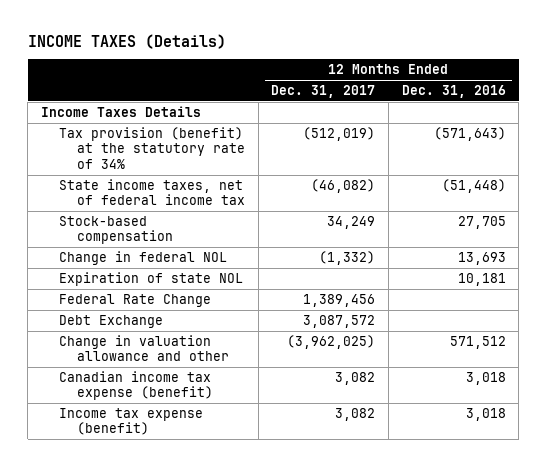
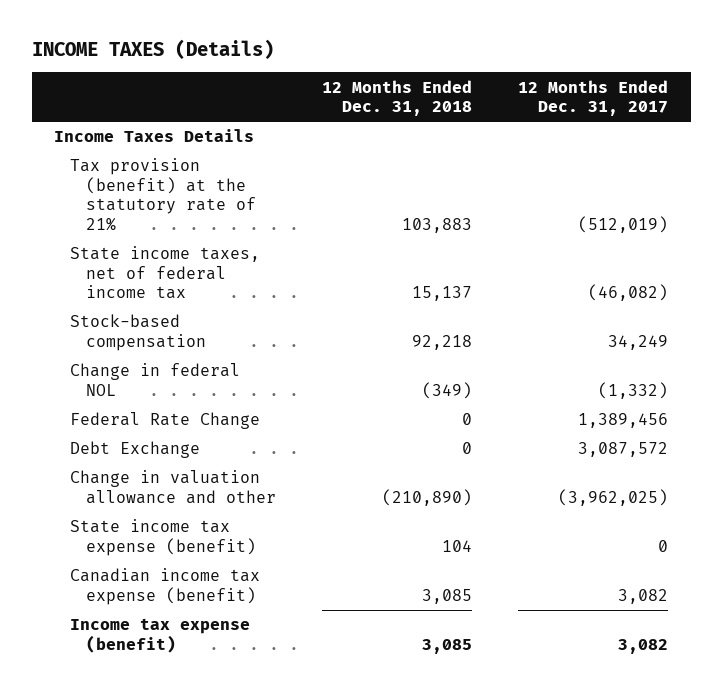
[401,84,506,98] Dec. 31, 2016 -> none
none -> [322,79,473,117] 12 Months Ended Dec. 31, 2018
[58,126,245,170] Tax provision (benefit) at the statutory rate of 34% -> [70,158,257,231] Tax provision (benefit) at the statutory rate of 21%
[58,271,243,286] Expiration of state NOL -> none
none -> [70,519,257,556] State income tax expense (benefit)

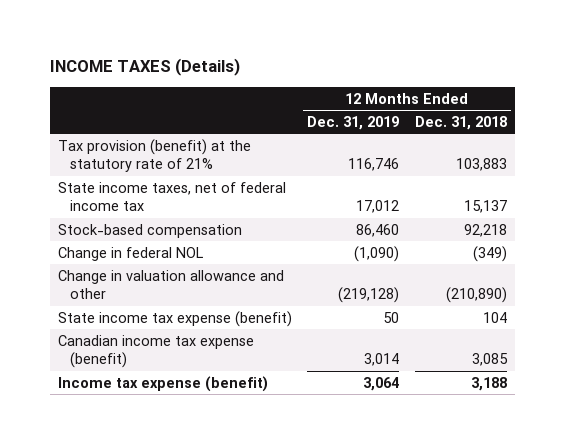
[518,79,669,117] 12 Months Ended Dec. 31, 2017 -> none
none -> [307,115,400,130] Dec. 31, 2019
[54,129,255,143] Income Taxes Details -> none
[70,412,261,430] Federal Rate Change -> none
[70,441,201,459] Debt Exchange -> none
[422,638,473,654] 3,085 -> [471,376,508,391] 3,188

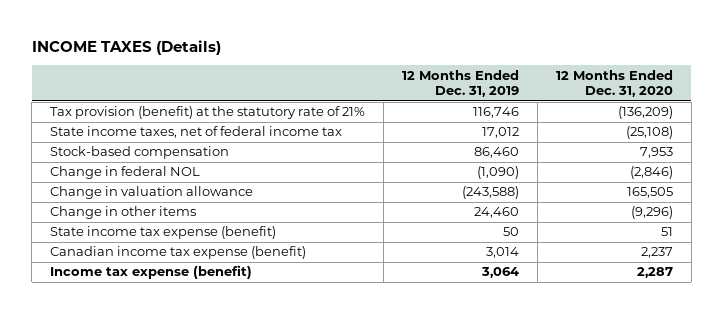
[415,115,508,130] Dec. 31, 2018 -> none
none -> [555,69,673,98] 12 Months Ended Dec. 31, 2020
[57,269,284,300] Change in valuation allowance and other -> [50,186,254,200] Change in valuation allowance
[338,287,400,304] (219,128) -> [461,186,519,200] (243,588)
none -> [50,206,197,220] Change in other items

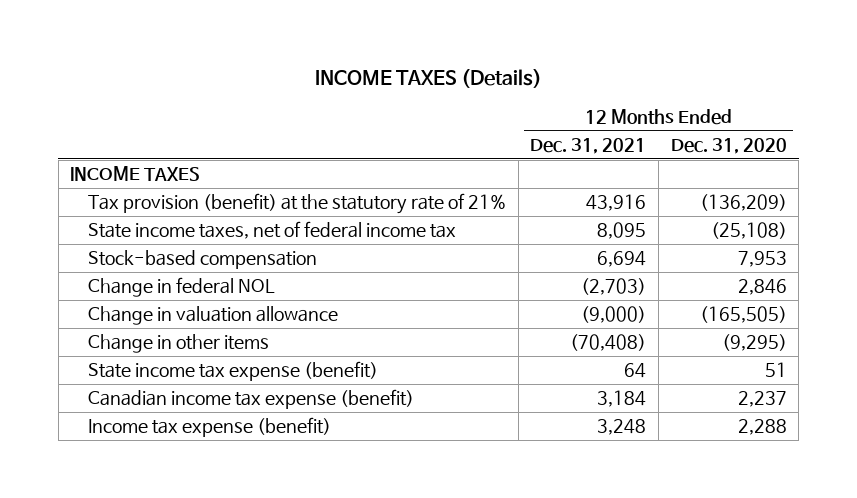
[401,69,519,98] 12 Months Ended Dec. 31, 2019 -> none
none -> [530,137,647,154] Dec. 31, 2021
none -> [70,166,201,182] INCOME TAXES
[629,166,673,180] (2,846) -> [737,279,787,296] 2,846
[626,187,673,199] 165,505 -> [699,306,787,324] (165,505)
[630,206,673,220] (9,296) -> [721,334,787,352] (9,295)
[636,267,673,279] 2,287 -> [737,419,787,436] 2,288

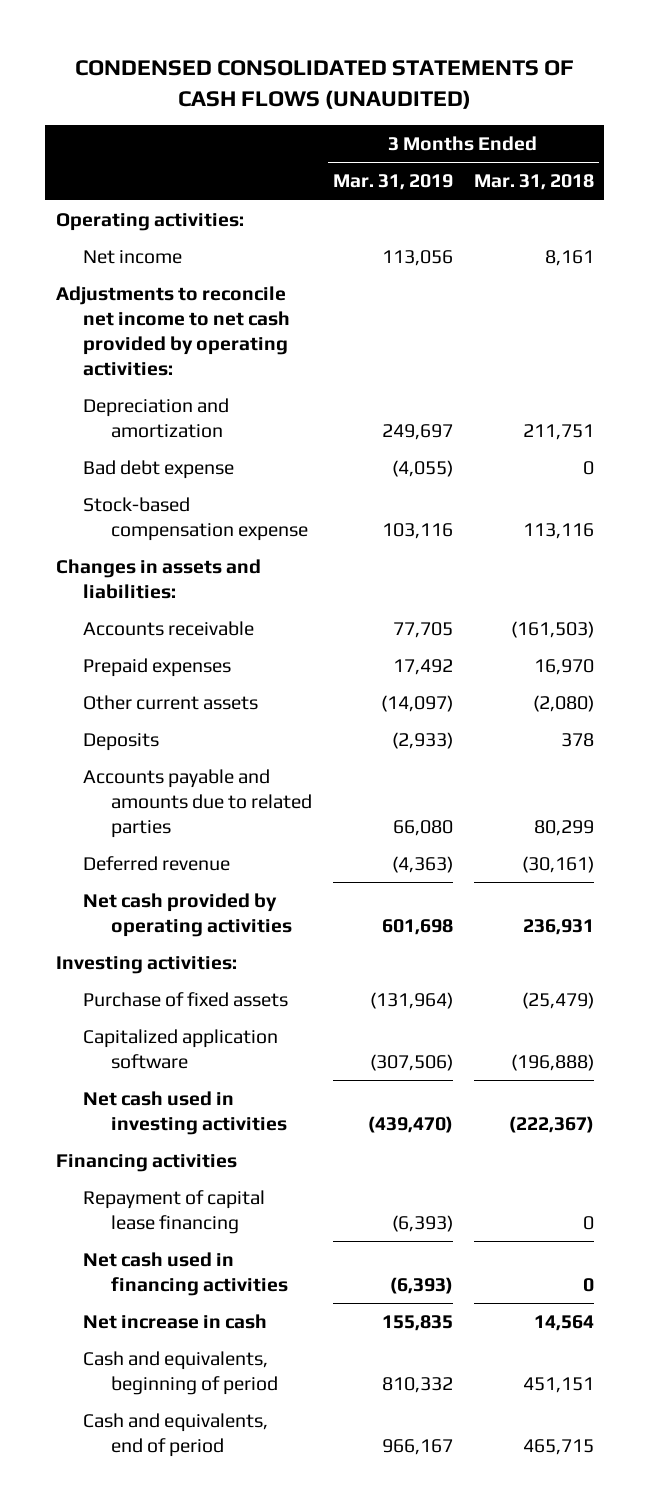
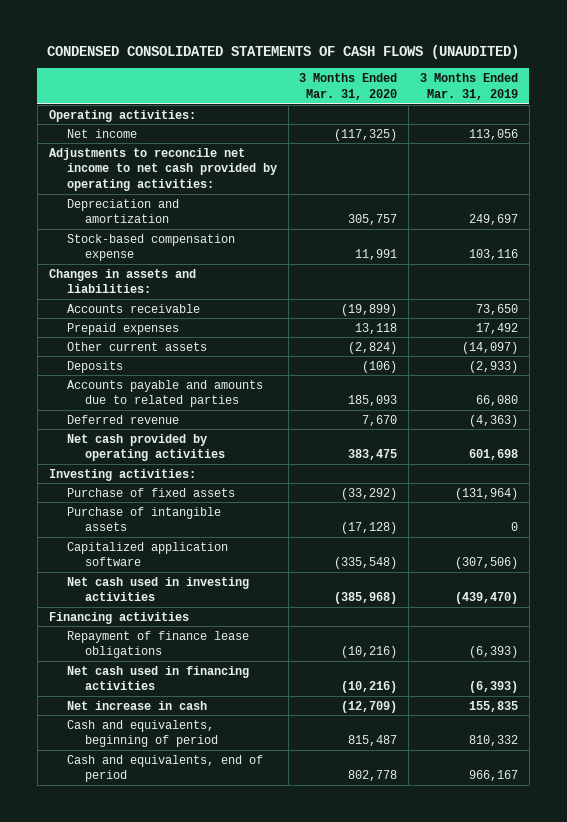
[473,174,594,191] Mar. 31, 2018 -> none
none -> [299,73,398,100] 3 Months Ended Mar. 31, 2020
[83,460,235,480] Bad debt expense -> none
[392,622,453,639] 77,705 -> [476,303,519,315] 73,650
none -> [66,506,221,532] Purchase of intangible assets
[83,1190,266,1234] Repayment of capital lease financing -> [66,630,249,659] Repayment of finance lease obligations

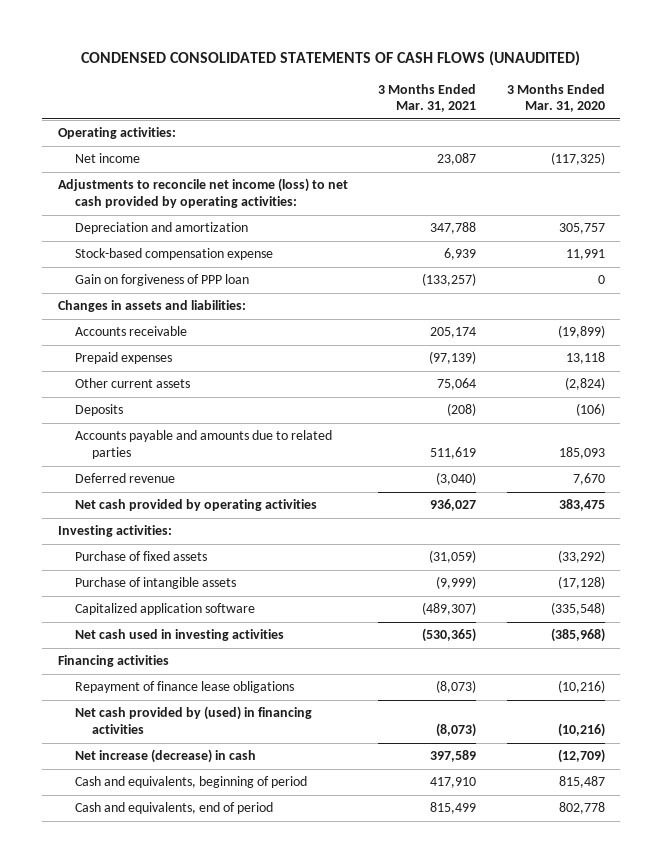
[420,73,519,100] 3 Months Ended Mar. 31, 2019 -> none
none -> [378,83,477,113] 3 Months Ended Mar. 31, 2021
[48,147,277,192] Adjustments to reconcile net income to net cash provided by operating activities: -> [57,178,348,208] Adjustments to reconcile net income (loss) to net cash provided by operating activities:
none -> [74,274,249,287] Gain on forgiveness of PPP loan
[66,665,249,691] Net cash used in financing activities -> [74,706,312,734] Net cash provided by (used) in financing activities
[66,700,207,710] Net increase in cash -> [74,749,256,764] Net increase (decrease) in cash

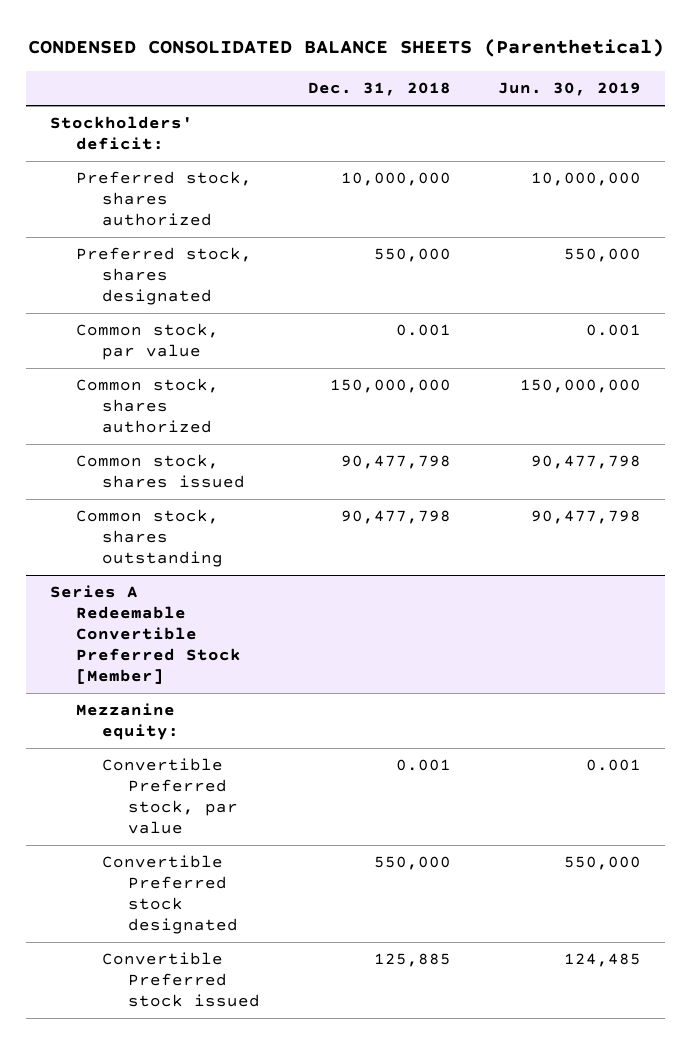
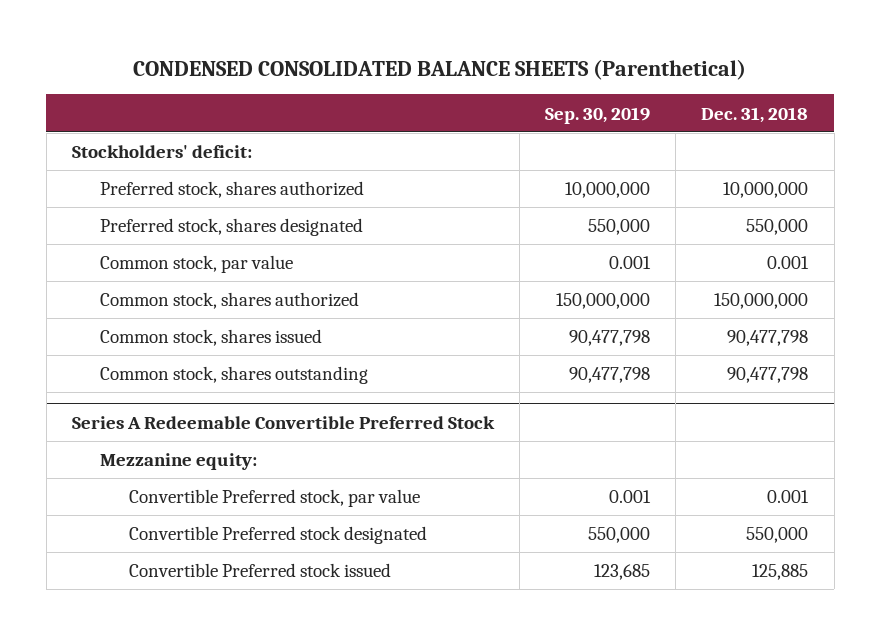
[498,82,642,97] Jun. 30, 2019 -> none
none -> [545,106,651,124] Sep. 30, 2019
[49,585,241,685] Series A Redeemable Convertible Preferred Stock [Member] -> [71,415,495,429] Series A Redeemable Convertible Preferred Stock

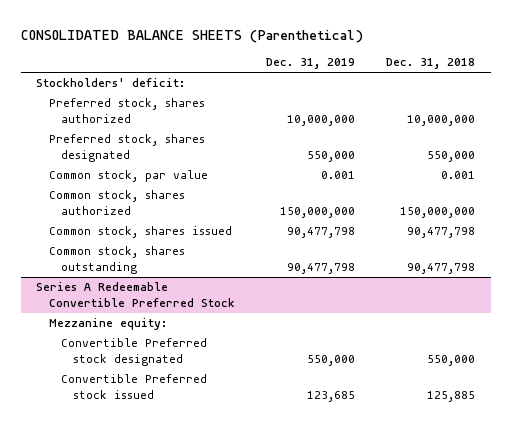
[133,58,747,80] CONDENSED CONSOLIDATED BALANCE SHEETS (Parenthetical) -> [20,29,363,43] CONSOLIDATED BALANCE SHEETS (Parenthetical)
[545,106,651,124] Sep. 30, 2019 -> none
none -> [265,58,355,70] Dec. 31, 2019
[128,489,420,508] Convertible Preferred stock, par value -> none

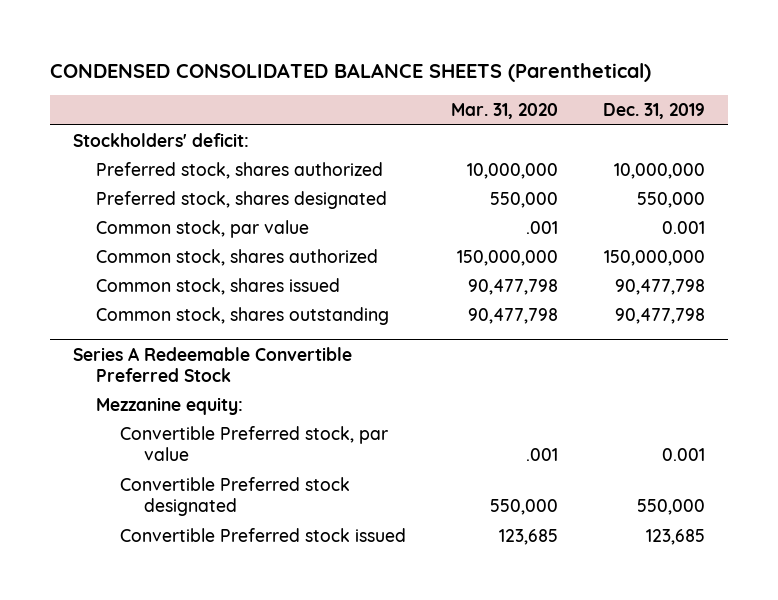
[20,29,363,43] CONSOLIDATED BALANCE SHEETS (Parenthetical) -> [50,62,652,82] CONDENSED CONSOLIDATED BALANCE SHEETS (Parenthetical)
[386,58,476,70] Dec. 31, 2018 -> none
none -> [451,103,559,120] Mar. 31, 2020
none -> [120,425,389,462] Convertible Preferred stock, par value

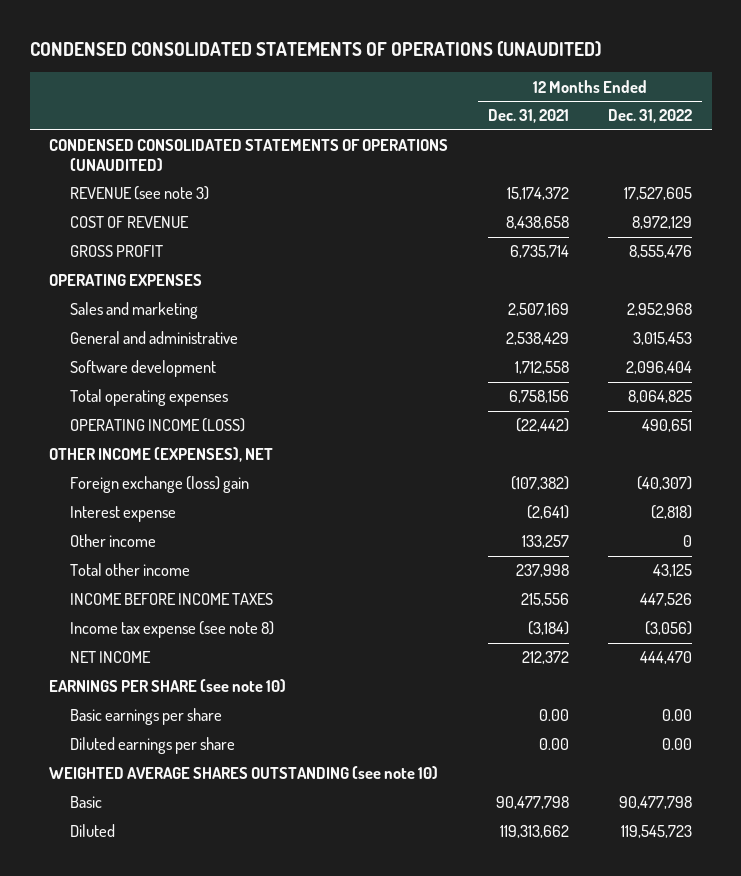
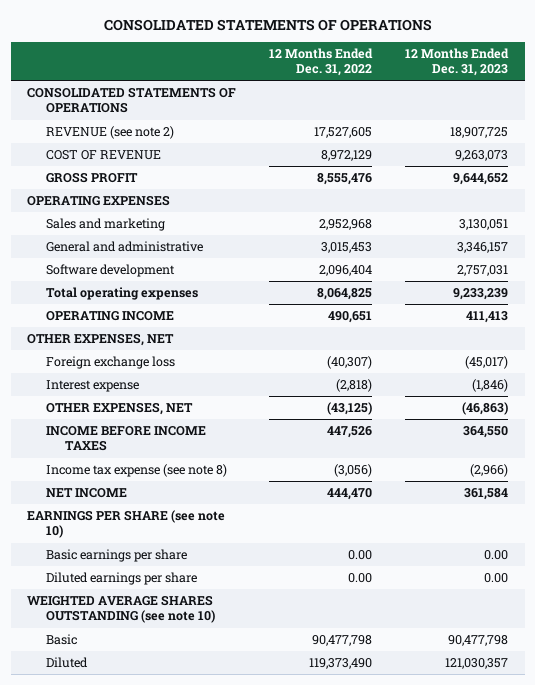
[29,40,601,57] CONDENSED CONSOLIDATED STATEMENTS OF OPERATIONS (UNAUDITED) -> [103,18,432,31] CONSOLIDATED STATEMENTS OF OPERATIONS
[487,109,569,124] Dec. 31, 2021 -> none
none -> [405,47,510,77] 12 Months Ended Dec. 31, 2023
[49,139,449,172] CONDENSED CONSOLIDATED STATEMENTS OF OPERATIONS (UNAUDITED) -> [27,87,237,114] CONSOLIDATED STATEMENTS OF OPERATIONS
[69,186,209,201] REVENUE (see note 3) -> [45,126,174,140] REVENUE (see note 2)
[69,418,245,433] OPERATING INCOME (LOSS) -> [45,311,174,322] OPERATING INCOME
[49,447,274,463] OTHER INCOME (EXPENSES), NET -> [27,333,175,347] OTHER EXPENSES, NET
[69,476,249,494] Foreign exchange (loss) gain -> [45,356,175,370] Foreign exchange loss
[69,534,156,548] Other income -> none
[69,563,190,577] Total other income -> none
none -> [45,402,193,416] OTHER EXPENSES, NET
[620,825,692,839] 119,545,723 -> [309,658,373,670] 119,373,490

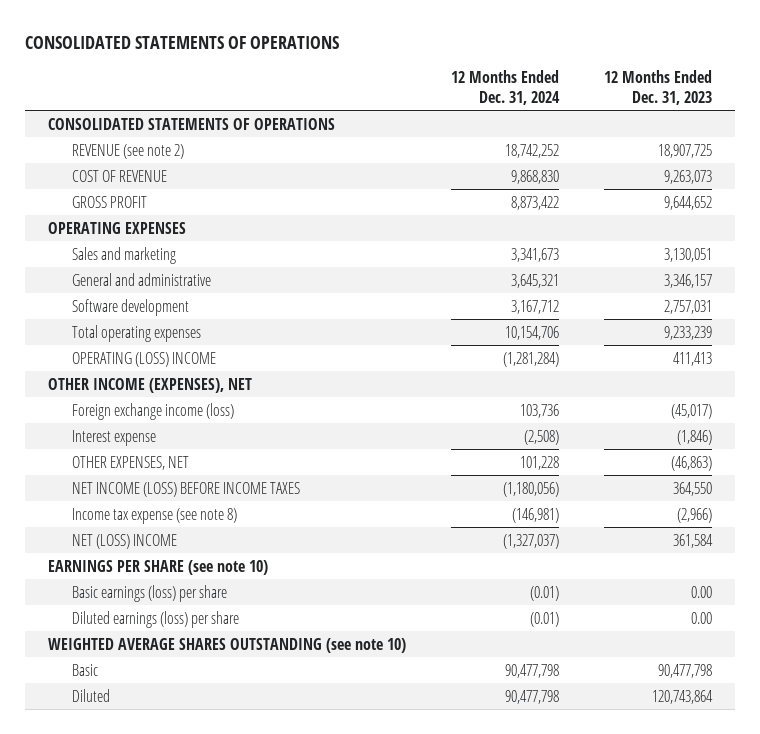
[269,47,374,77] 12 Months Ended Dec. 31, 2022 -> none
none -> [450,70,560,105] 12 Months Ended Dec. 31, 2024
[45,311,174,322] OPERATING INCOME -> [71,351,216,367] OPERATING (LOSS) INCOME
[27,333,175,347] OTHER EXPENSES, NET -> [47,377,252,393] OTHER INCOME (EXPENSES), NET
[45,356,175,370] Foreign exchange loss -> [71,402,234,420] Foreign exchange income (loss)
[45,426,206,452] INCOME BEFORE INCOME TAXES -> [71,481,300,497] NET INCOME (LOSS) BEFORE INCOME TAXES
[45,488,127,499] NET INCOME -> [71,533,177,549] NET (LOSS) INCOME
[45,549,187,563] Basic earnings per share -> [71,584,227,602] Basic earnings (loss) per share
[45,572,197,586] Diluted earnings per share -> [71,610,239,628] Diluted earnings (loss) per share
[445,658,509,670] 121,030,357 -> [652,689,714,704] 120,743,864

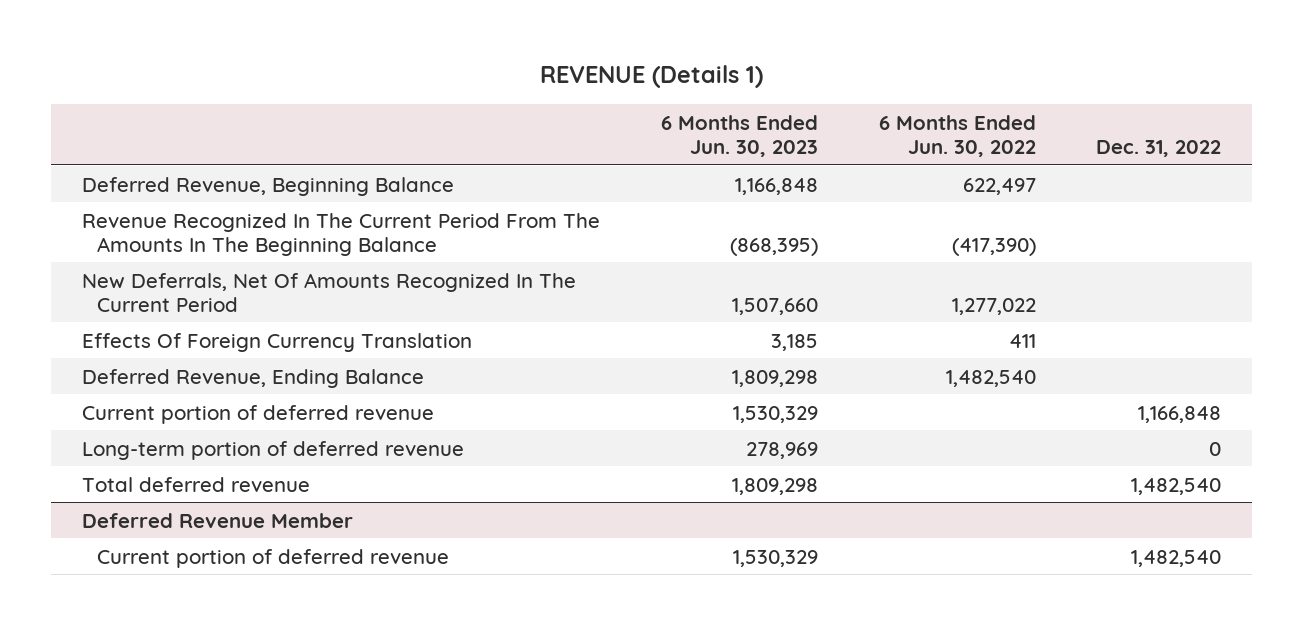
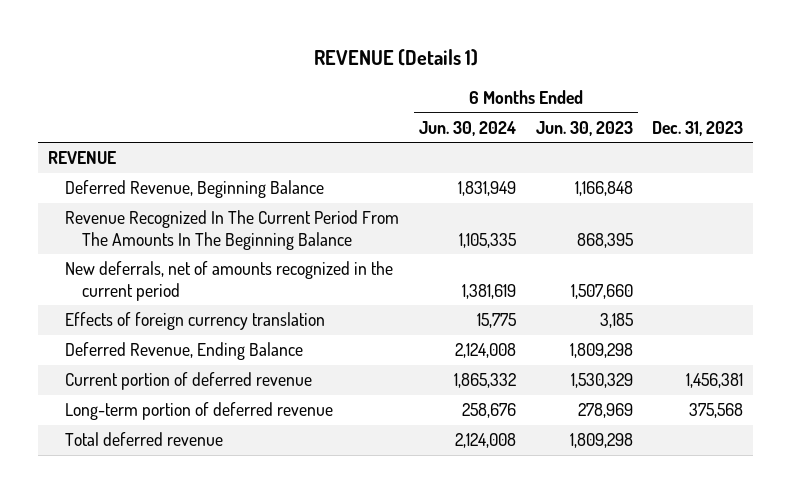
[878,114,1036,157] 6 Months Ended Jun. 30, 2022 -> none
[1096,139,1222,157] Dec. 31, 2022 -> none
none -> [418,120,516,136] Jun. 30, 2024
none -> [652,120,744,136] Dec. 31, 2023
none -> [47,151,116,165] REVENUE
[729,237,818,256] (868,395) -> [576,232,633,248] 868,395
[81,272,576,312] New Deferrals, Net Of Amounts Recognized In The Current Period -> [64,261,393,301] New deferrals, net of amounts recognized in the current period
[81,332,472,352] Effects Of Foreign Currency Translation -> [64,312,325,331] Effects of foreign currency translation
[81,512,353,528] Deferred Revenue Member -> none
[96,548,449,568] Current portion of deferred revenue -> none

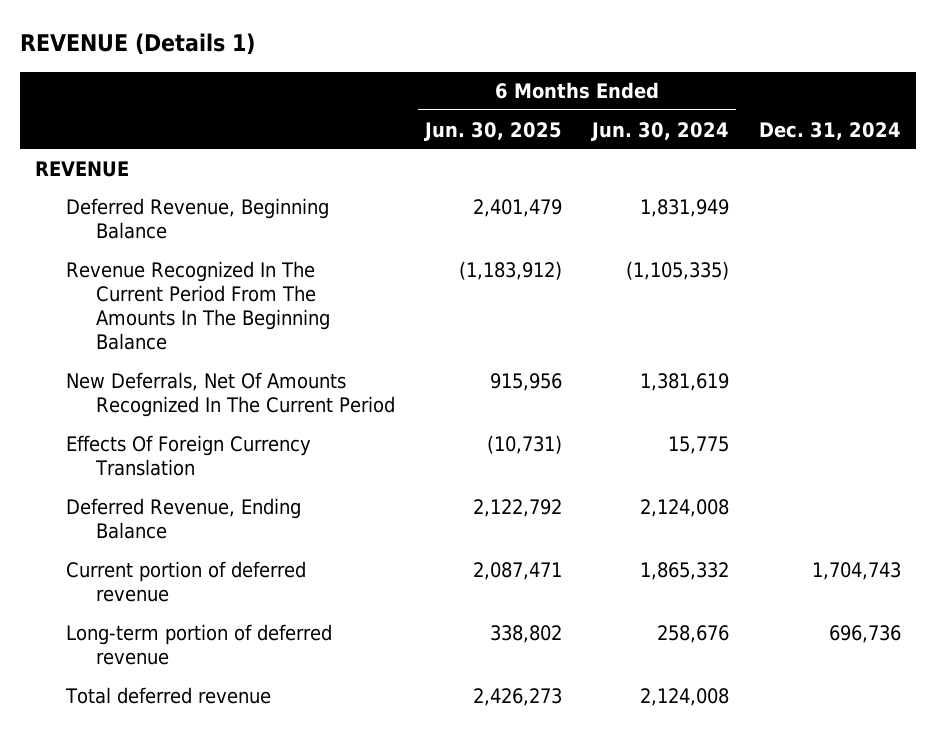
[535,120,633,136] Jun. 30, 2023 -> none
[652,120,744,136] Dec. 31, 2023 -> none
none -> [424,121,563,141] Jun. 30, 2025
none -> [758,121,901,140] Dec. 31, 2024
[458,232,516,248] 1,105,335 -> [625,260,729,280] (1,105,335)
[64,261,393,301] New deferrals, net of amounts recognized in the current period -> [65,371,396,417] New Deferrals, Net Of Amounts Recognized In The Current Period
[64,312,325,331] Effects of foreign currency translation -> [65,434,311,476] Effects Of Foreign Currency Translation

